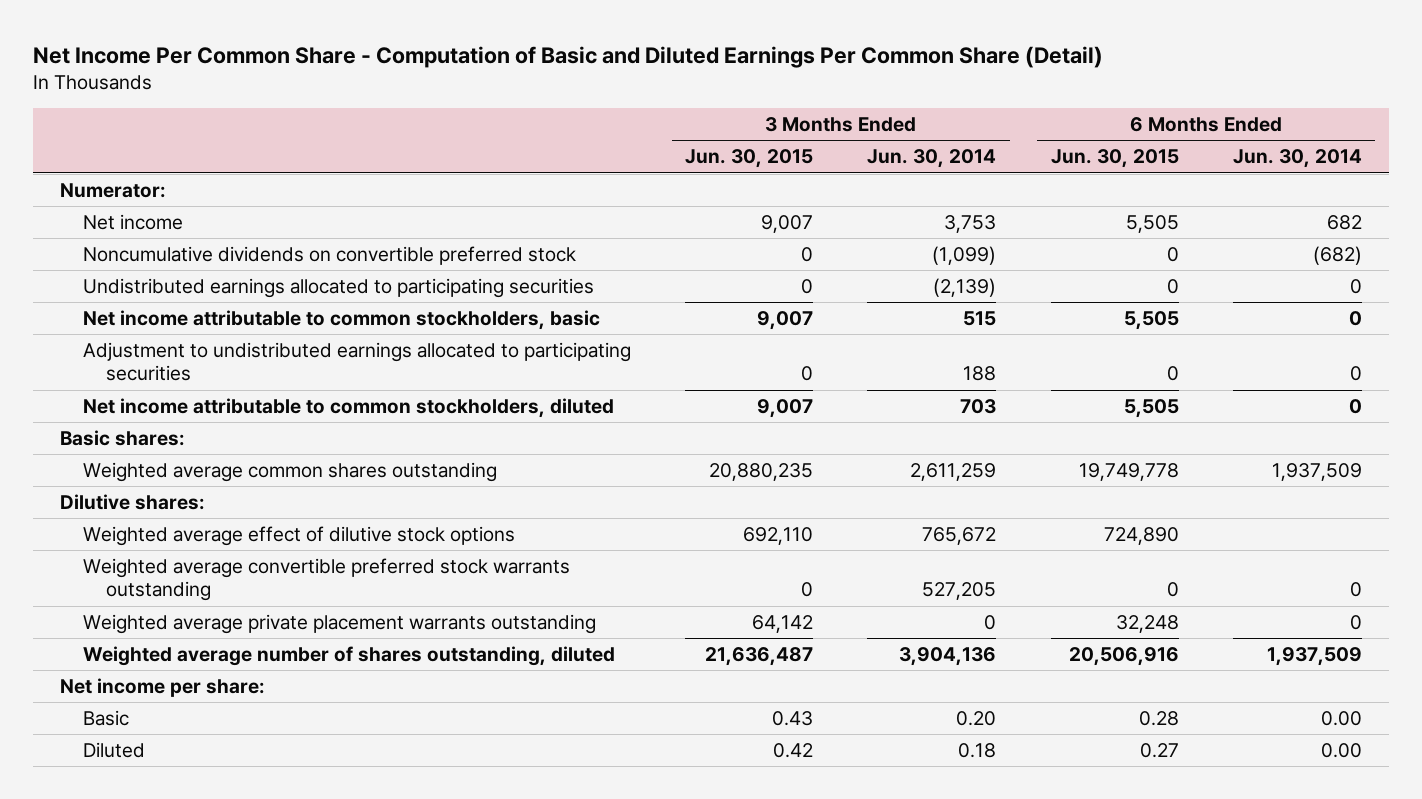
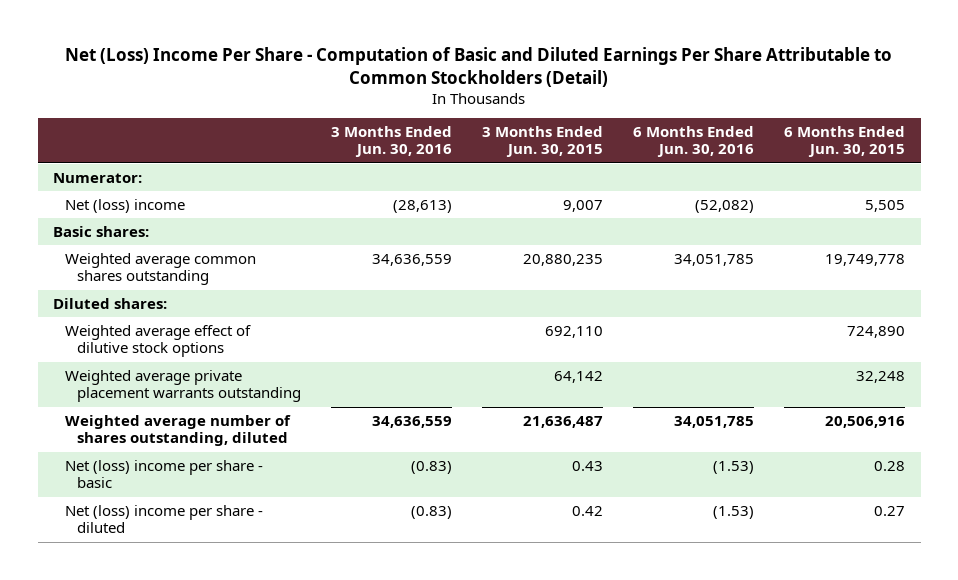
[32,45,1103,68] Net Income Per Common Share - Computation of Basic and Diluted Earnings Per Common Share (Detail) -> [65,46,893,87] Net (Loss) Income Per Share - Computation of Basic and Diluted Earnings Per Share Attributable to Common Stockholders (Detail)
[867,149,997,169] Jun. 30, 2014 -> none
[1232,149,1362,169] Jun. 30, 2014 -> none
none -> [331,126,453,158] 3 Months Ended Jun. 30, 2016
none -> [633,126,755,158] 6 Months Ended Jun. 30, 2016
[82,245,576,265] Noncumulative dividends on convertible preferred stock -> none
[82,277,594,298] Undistributed earnings allocated to participating securities -> none
[82,309,600,330] Net income attributable to common stockholders, basic -> none
[82,341,631,382] Adjustment to undistributed earnings allocated to participating securities -> none
[82,397,614,418] Net income attributable to common stockholders, diluted -> none
[82,213,183,230] Net income -> [64,199,185,214] Net (loss) income
[59,493,205,510] Dilutive shares: -> [52,298,167,310] Diluted shares:
[82,557,570,602] Weighted average convertible preferred stock warrants outstanding -> none
[59,677,265,697] Net income per share: -> none
[82,709,129,726] Basic -> [64,460,263,489] Net (loss) income per share - basic
[82,741,145,758] Diluted -> [64,505,263,534] Net (loss) income per share - diluted

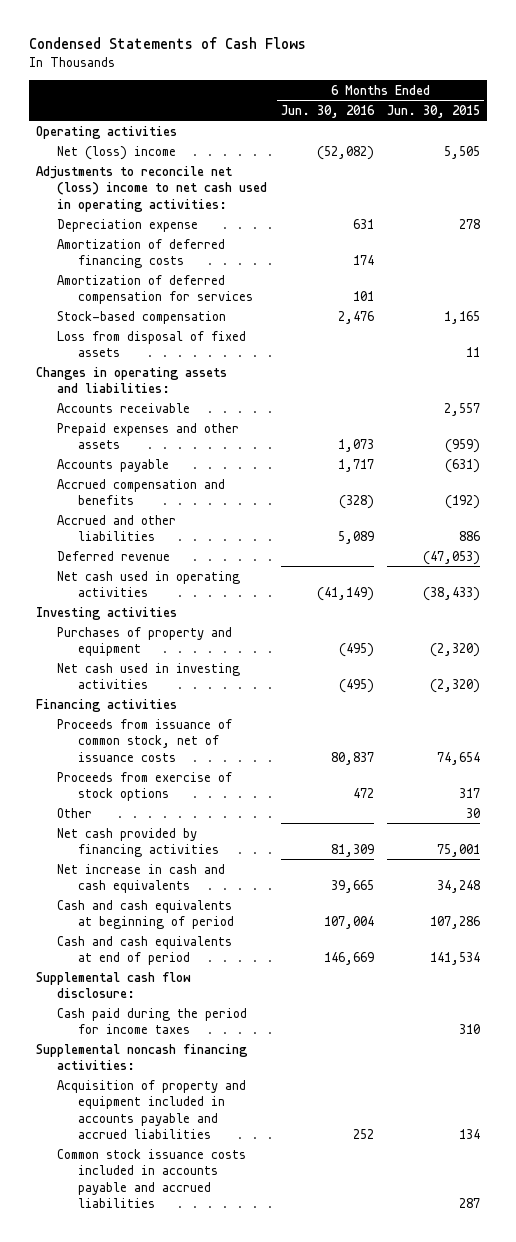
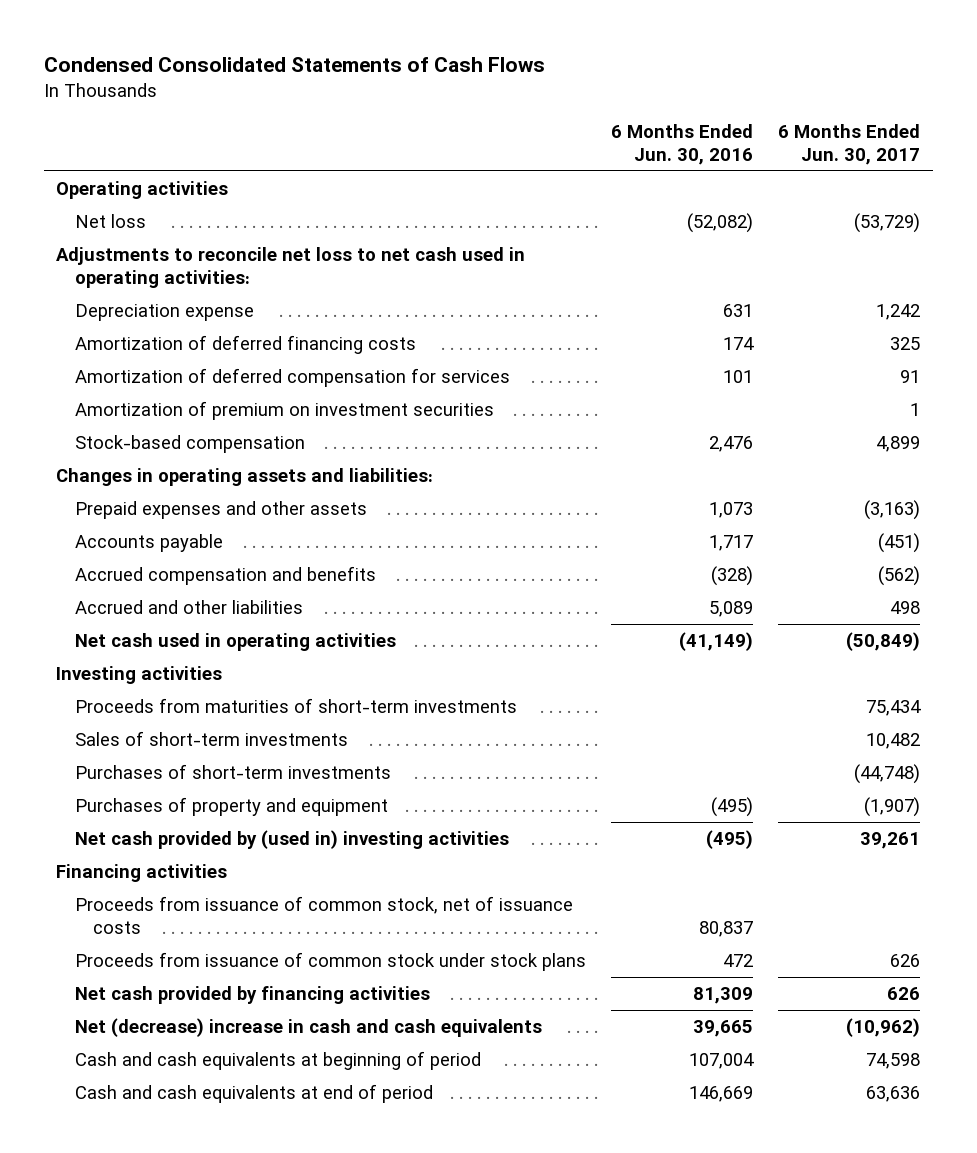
[28,37,306,50] Condensed Statements of Cash Flows -> [43,56,545,72] Condensed Consolidated Statements of Cash Flows
[387,104,481,118] Jun. 30, 2015 -> none
none -> [778,123,921,166] 6 Months Ended Jun. 30, 2017
[56,145,176,160] Net (loss) income -> [74,213,146,228] Net loss
[35,165,267,212] Adjustments to reconcile net (loss) income to net cash used in operating activities: -> [56,246,526,288] Adjustments to reconcile net loss to net cash used in operating activities:
none -> [74,400,494,420] Amortization of premium on investment securities
[56,330,246,358] Loss from disposal of fixed assets -> none
[56,402,190,413] Accounts receivable -> none
[56,550,170,561] Deferred revenue -> none
none -> [74,697,517,713] Proceeds from maturities of short-term investments
none -> [74,730,348,746] Sales of short-term investments
none -> [74,763,391,779] Purchases of short-term investments
[56,662,240,690] Net cash used in investing activities -> [74,829,509,849] Net cash provided by (used in) investing activities
[56,807,92,818] Other -> none
[56,771,232,802] Proceeds from exercise of stock options -> [74,951,586,971] Proceeds from issuance of common stock under stock plans
[56,863,225,894] Net increase in cash and cash equivalents -> [74,1017,542,1037] Net (decrease) increase in cash and cash equivalents
[35,971,191,999] Supplemental cash flow disclosure: -> none
[56,1007,247,1035] Cash paid during the period for income taxes -> none
[35,1043,248,1071] Supplemental noncash financing activities: -> none
[56,1079,246,1140] Acquisition of property and equipment included in accounts payable and accrued liabilities -> none
[56,1148,246,1209] Common stock issuance costs included in accounts payable and accrued liabilities -> none

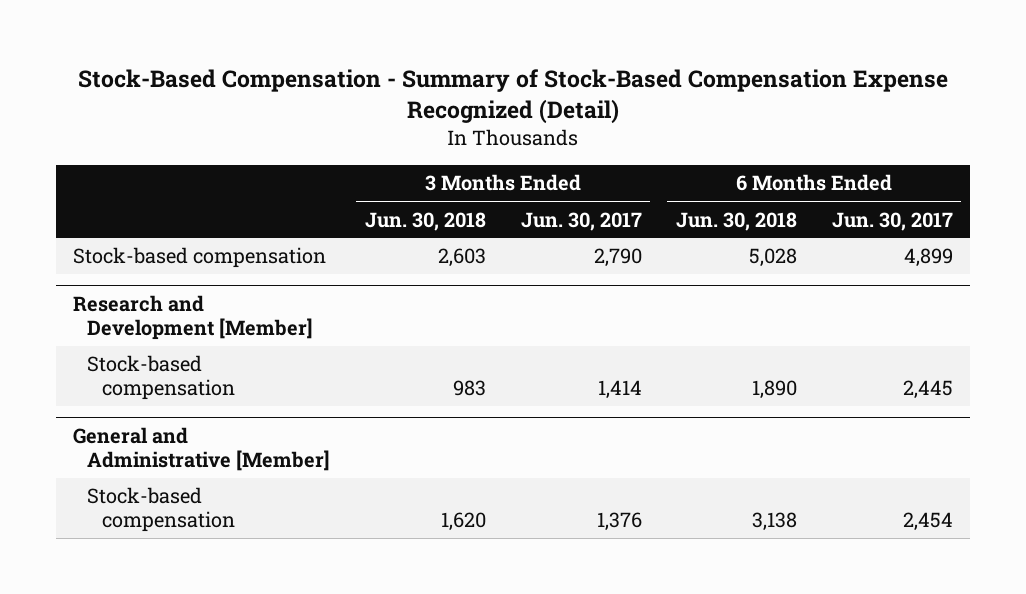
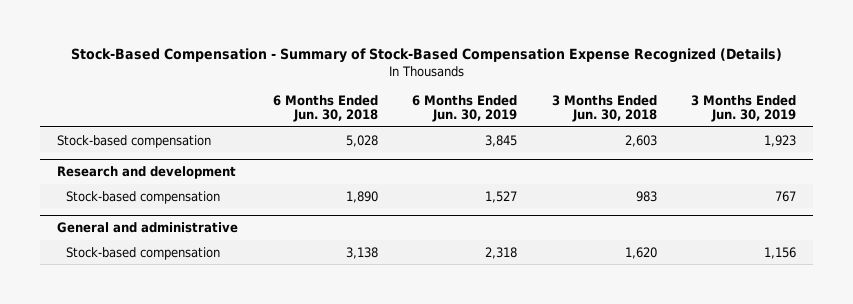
[77,68,948,124] Stock-Based Compensation - Summary of Stock-Based Compensation Expense Recognized (Detail) -> [70,48,782,64] Stock-Based Compensation - Summary of Stock-Based Compensation Expense Recognized (Details)
[520,211,642,231] Jun. 30, 2017 -> none
[831,211,953,231] Jun. 30, 2017 -> none
none -> [412,94,518,123] 6 Months Ended Jun. 30, 2019
none -> [691,94,797,123] 3 Months Ended Jun. 30, 2019
[72,295,314,340] Research and Development [Member] -> [57,165,237,179] Research and development
[72,427,331,471] General and Administrative [Member] -> [57,221,239,233] General and administrative

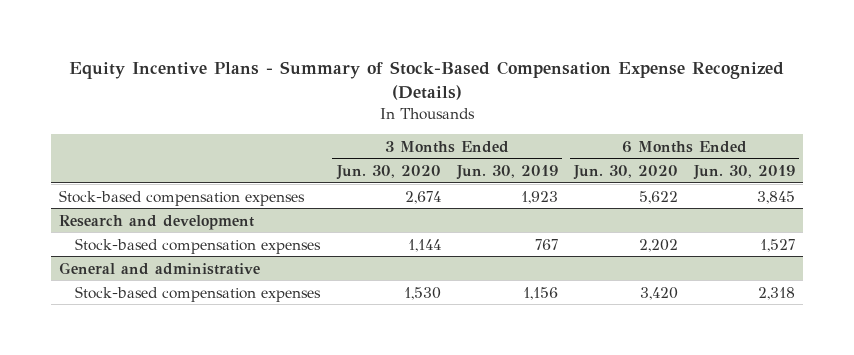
[70,48,782,64] Stock-Based Compensation - Summary of Stock-Based Compensation Expense Recognized (Details) -> [69,61,785,101] Equity Incentive Plans - Summary of Stock-Based Compensation Expense Recognized (Details)
[272,94,378,123] 6 Months Ended Jun. 30, 2018 -> none
[551,94,657,123] 3 Months Ended Jun. 30, 2018 -> none
none -> [335,164,441,180] Jun. 30, 2020
none -> [573,164,679,180] Jun. 30, 2020
[57,134,212,148] Stock-based compensation -> [58,189,305,206] Stock-based compensation expenses
[65,190,220,204] Stock-based compensation -> [75,237,322,254] Stock-based compensation expenses
[65,246,220,260] Stock-based compensation -> [75,285,322,302] Stock-based compensation expenses

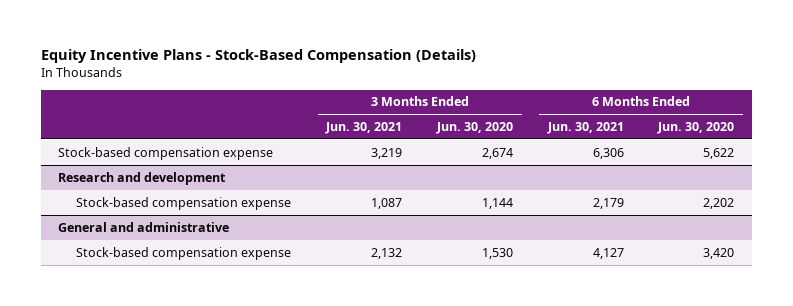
[69,61,785,101] Equity Incentive Plans - Summary of Stock-Based Compensation Expense Recognized (Details) -> [40,49,476,64] Equity Incentive Plans - Stock-Based Compensation (Details)
[455,164,558,180] Jun. 30, 2019 -> none
[693,164,796,180] Jun. 30, 2019 -> none
none -> [325,121,403,134] Jun. 30, 2021
none -> [546,121,624,134] Jun. 30, 2021
[58,189,305,206] Stock-based compensation expenses -> [58,146,274,160] Stock-based compensation expense
[75,237,322,254] Stock-based compensation expenses -> [76,196,292,210] Stock-based compensation expense
[75,285,322,302] Stock-based compensation expenses -> [76,246,292,260] Stock-based compensation expense

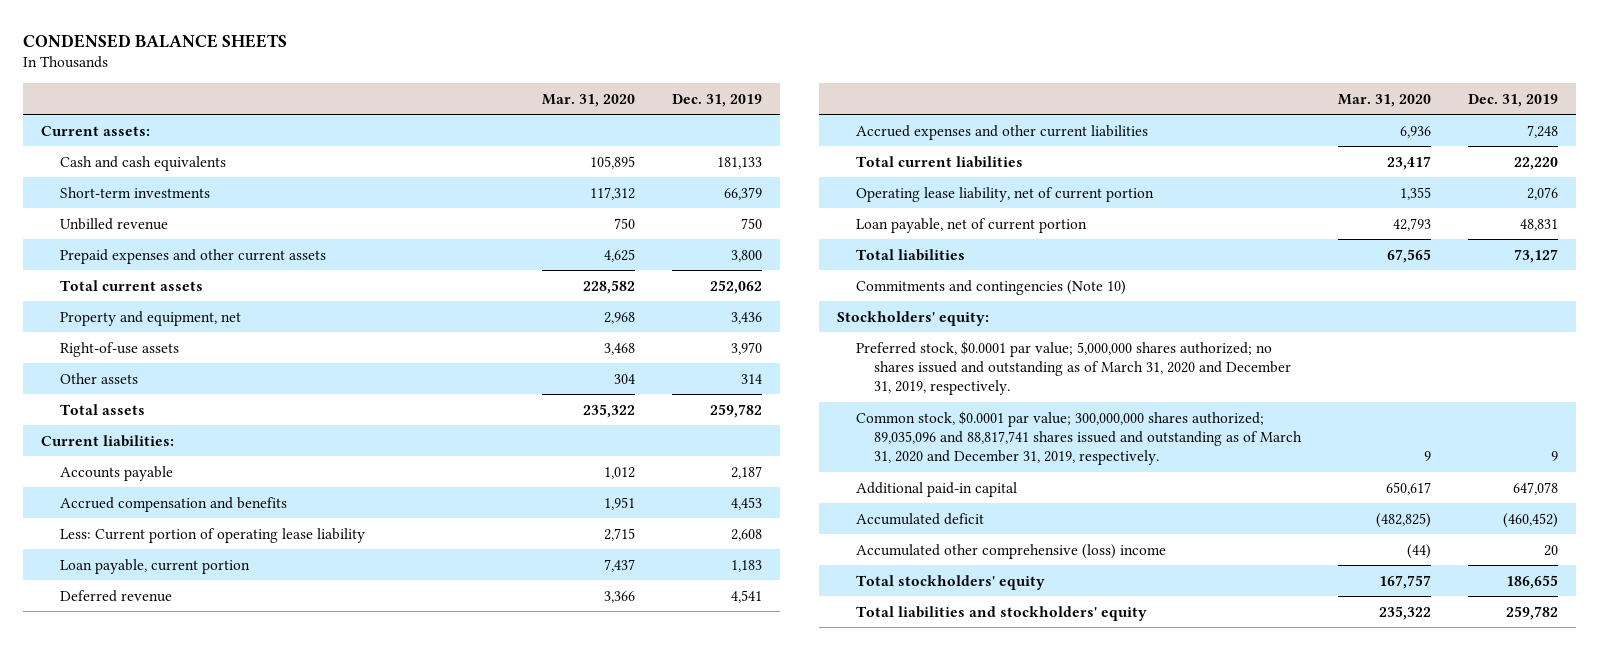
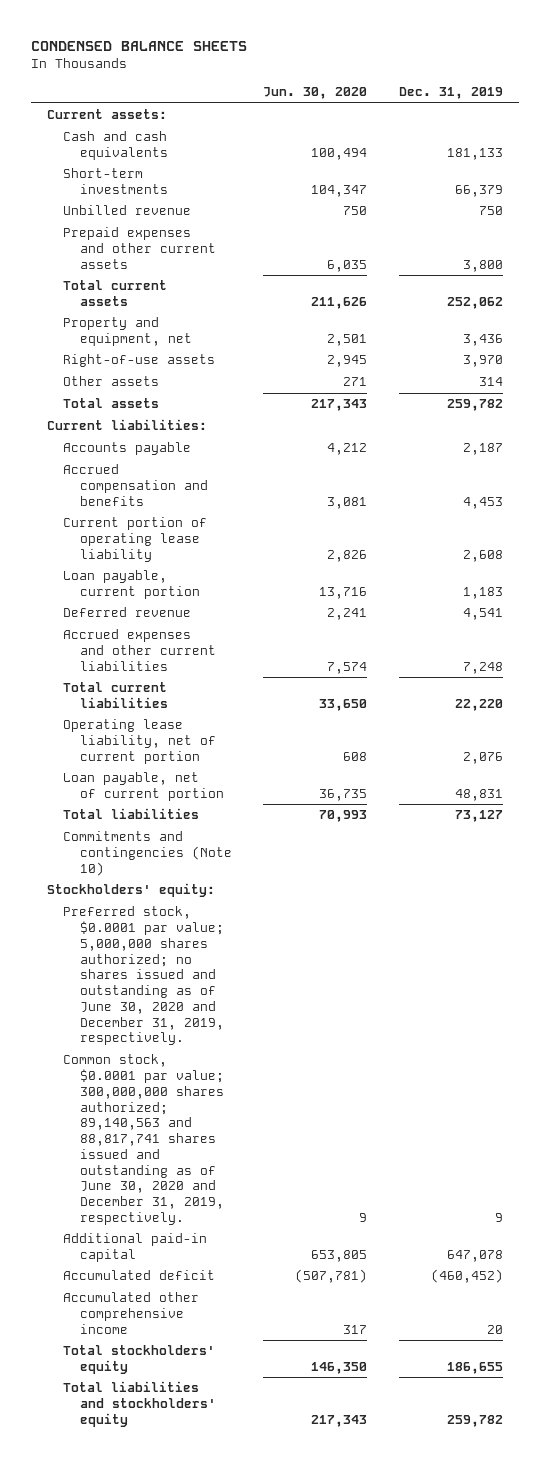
[541,93,635,107] Mar. 31, 2020 -> none
none -> [263,87,368,100] Jun. 30, 2020
[59,527,365,543] Less: Current portion of operating lease liability -> [63,517,208,562] Current portion of operating lease liability
[855,340,1292,396] Preferred stock, $0.0001 par value; 5,000,000 shares authorized; no shares issued and outstanding as of March 31, 2020 and December 31, 2019, respectively. -> [63,906,224,1046] Preferred stock, $0.0001 par value; 5,000,000 shares authorized; no shares issued and outstanding as of June 30, 2020 and December 31, 2019, respectively.
[855,410,1303,466] Common stock, $0.0001 par value; 300,000,000 shares authorized; 89,035,096 and 88,817,741 shares issued and outstanding as of March 31, 2020 and December 31, 2019, respectively. -> [63,1054,224,1225] Common stock, $0.0001 par value; 300,000,000 shares authorized; 89,140,563 and 88,817,741 shares issued and outstanding as of June 30, 2020 and December 31, 2019, respectively.
[855,543,1166,559] Accumulated other comprehensive (loss) income -> [63,1292,200,1334] Accumulated other comprehensive income

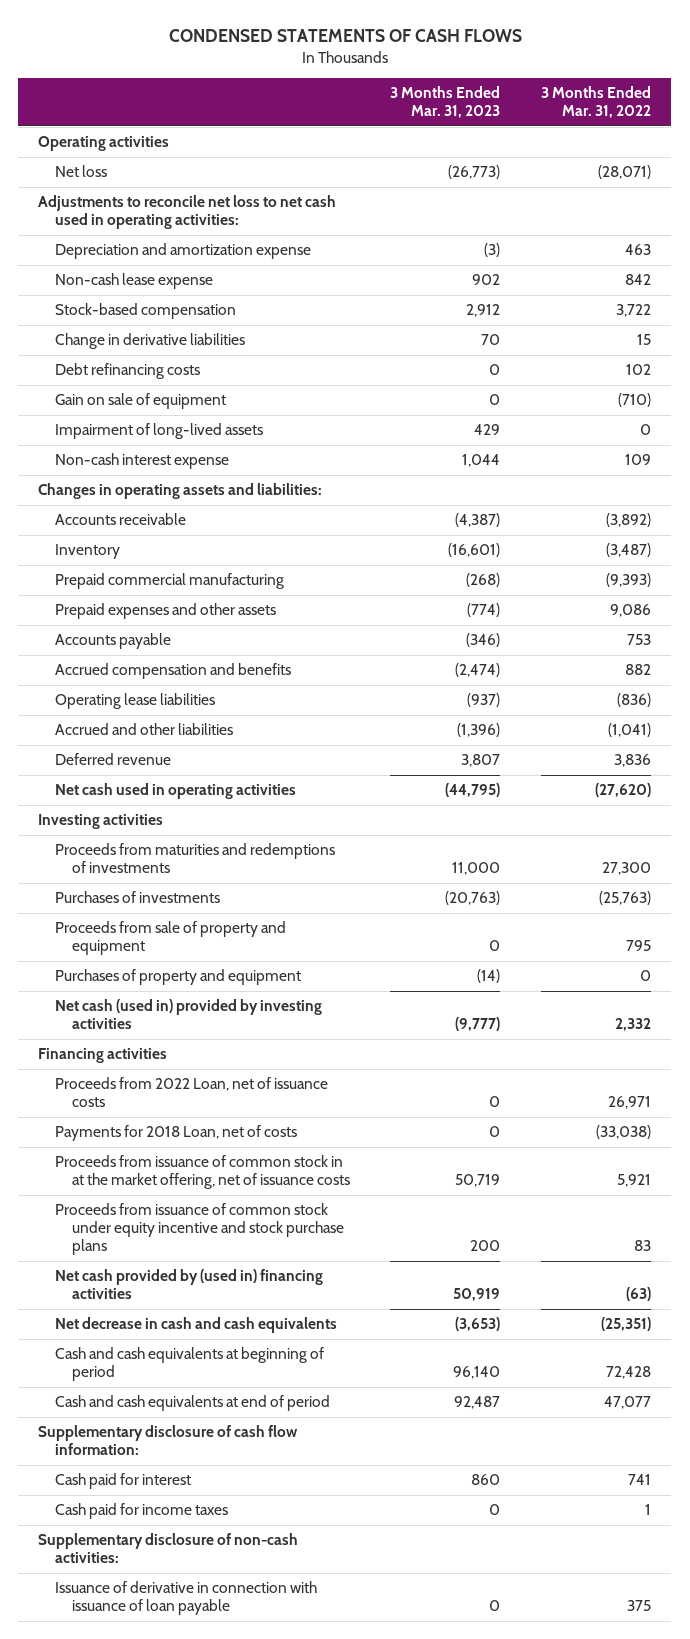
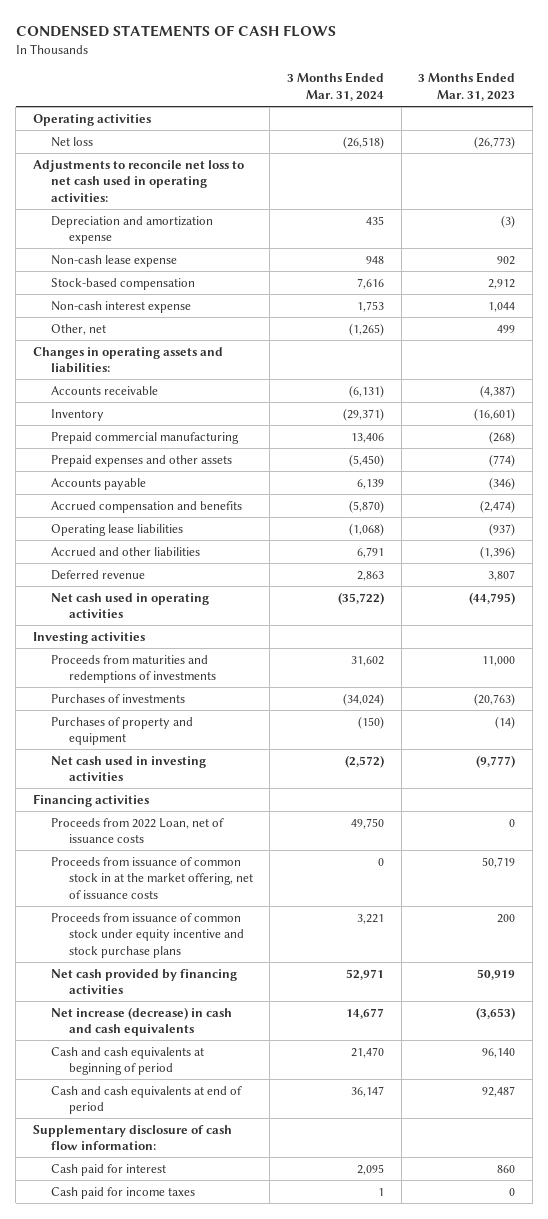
[541,86,652,119] 3 Months Ended Mar. 31, 2022 -> none
none -> [286,72,384,102] 3 Months Ended Mar. 31, 2024
[55,333,246,350] Change in derivative liabilities -> none
[55,363,201,380] Debt refinancing costs -> none
[55,393,227,410] Gain on sale of equipment -> none
[55,423,264,440] Impairment of long-lived assets -> none
none -> [50,323,106,335] Other, net
[55,921,287,956] Proceeds from sale of property and equipment -> none
[55,999,323,1030] Net cash (used in) provided by investing activities -> [50,755,206,782] Net cash used in investing activities
[55,1125,298,1142] Payments for 2018 Loan, net of costs -> none
[55,1269,324,1300] Net cash provided by (used in) financing activities -> [50,968,237,995] Net cash provided by financing activities
[55,1317,338,1334] Net decrease in cash and cash equivalents -> [50,1006,232,1037] Net increase (decrease) in cash and cash equivalents
[38,1533,299,1564] Supplementary disclosure of non-cash activities: -> none
[55,1581,318,1616] Issuance of derivative in connection with issuance of loan payable -> none

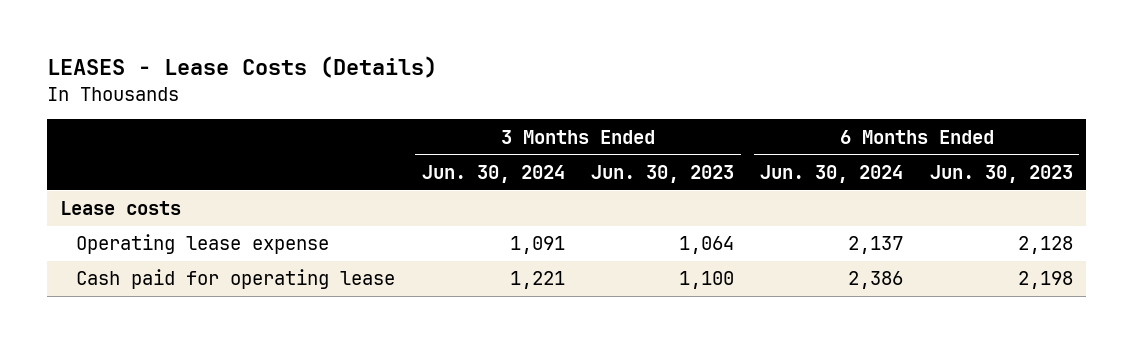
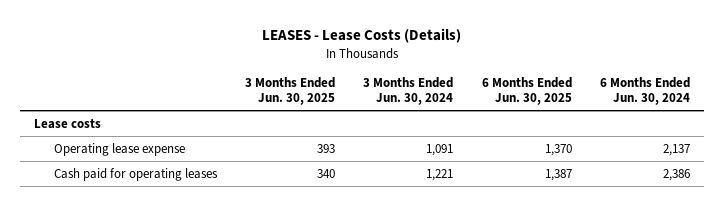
[591,164,735,183] Jun. 30, 2023 -> none
[929,164,1073,183] Jun. 30, 2023 -> none
none -> [245,76,336,105] 3 Months Ended Jun. 30, 2025
none -> [481,76,572,105] 6 Months Ended Jun. 30, 2025
[76,269,396,290] Cash paid for operating lease -> [53,167,218,181] Cash paid for operating leases

